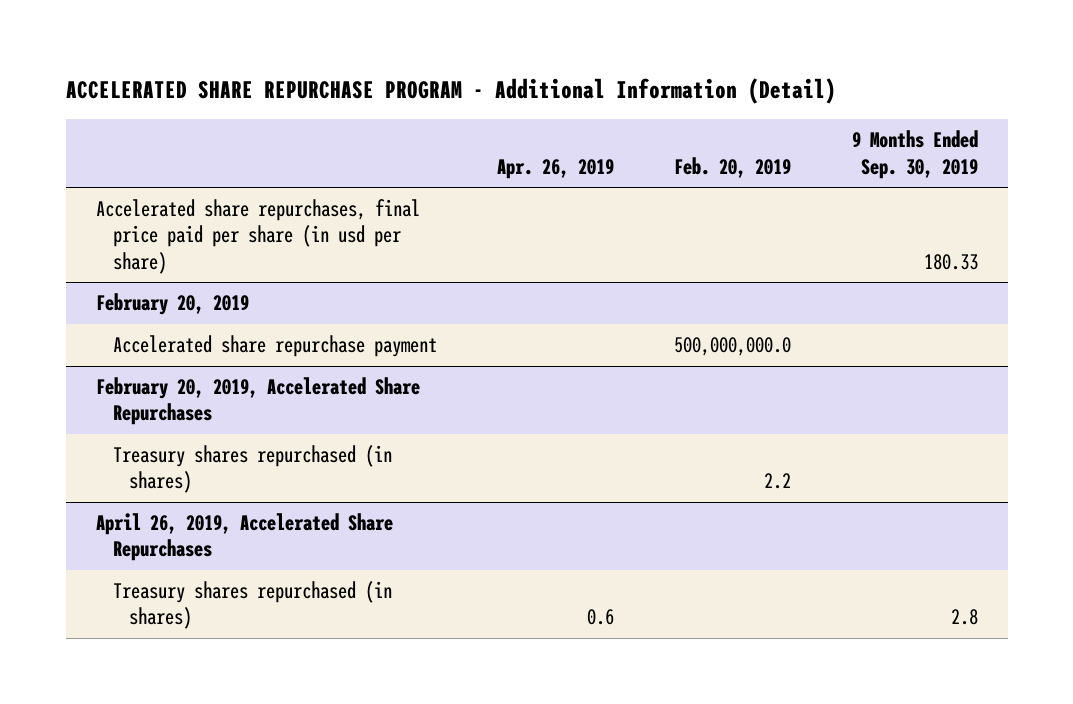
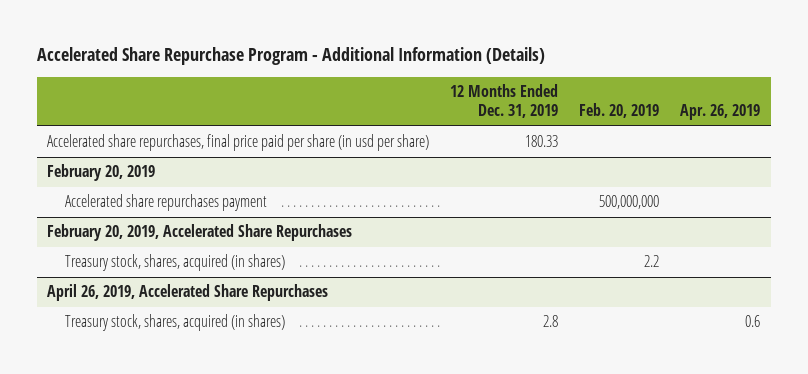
[65,78,836,105] ACCELERATED SHARE REPURCHASE PROGRAM - Additional Information (Detail) -> [37,47,546,66] Accelerated Share Repurchase Program - Additional Information (Details)
[851,130,978,179] 9 Months Ended Sep. 30, 2019 -> none
none -> [450,83,559,119] 12 Months Ended Dec. 31, 2019
[112,335,437,358] Accelerated share repurchase payment -> [64,194,267,212] Accelerated share repurchases payment
[674,337,792,357] 500,000,000.0 -> [599,195,660,210] 500,000,000
[112,445,392,494] Treasury shares repurchased (in shares) -> [64,254,285,272] Treasury stock, shares, acquired (in shares)
[112,581,392,630] Treasury shares repurchased (in shares) -> [64,314,285,332] Treasury stock, shares, acquired (in shares)

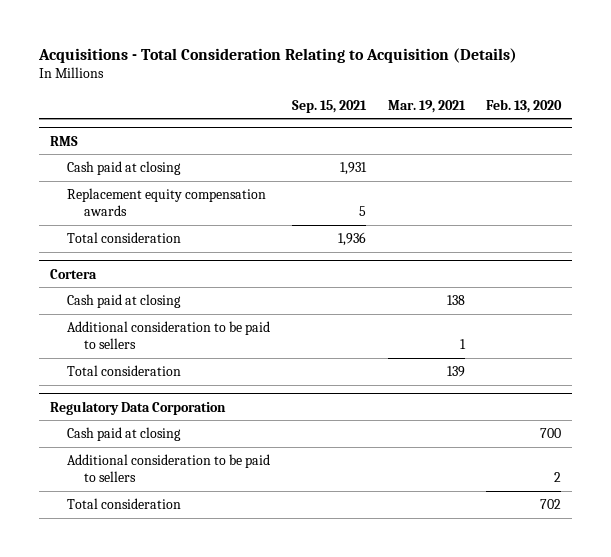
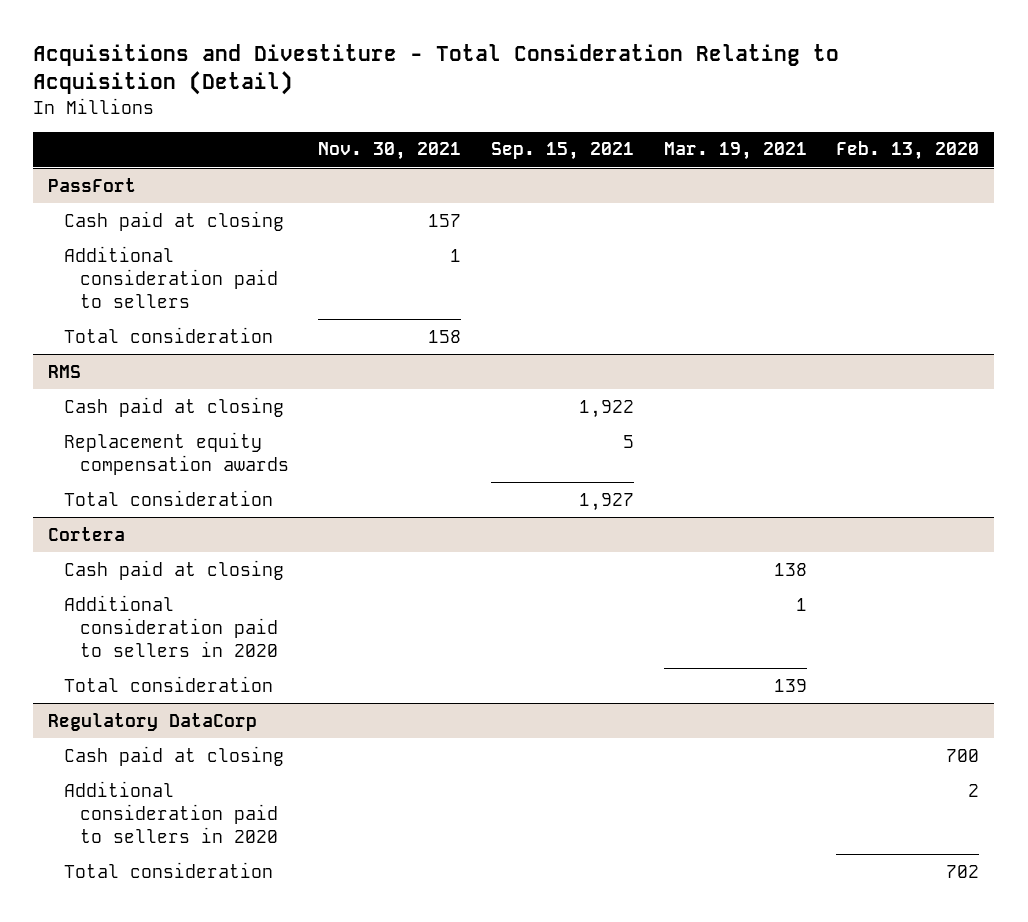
[37,47,517,63] Acquisitions - Total Consideration Relating to Acquisition (Details) -> [33,44,840,96] Acquisitions and Divestiture - Total Consideration Relating to Acquisition (Detail)
none -> [318,142,462,161] Nov. 30, 2021
none -> [48,177,137,192] PassFort
none -> [63,210,284,231] Cash paid at closing
none -> [63,245,278,308] Additional consideration paid to sellers
none -> [63,326,273,343] Total consideration
[339,161,367,175] 1,931 -> [579,399,635,418] 1,922
[337,231,366,246] 1,936 -> [579,492,635,511] 1,927
[66,320,270,350] Additional consideration to be paid to sellers -> [63,594,278,657] Additional consideration paid to sellers in 2020
[49,400,226,415] Regulatory Data Corporation -> [48,712,258,731] Regulatory DataCorp
[66,453,270,483] Additional consideration to be paid to sellers -> [63,780,278,843] Additional consideration paid to sellers in 2020

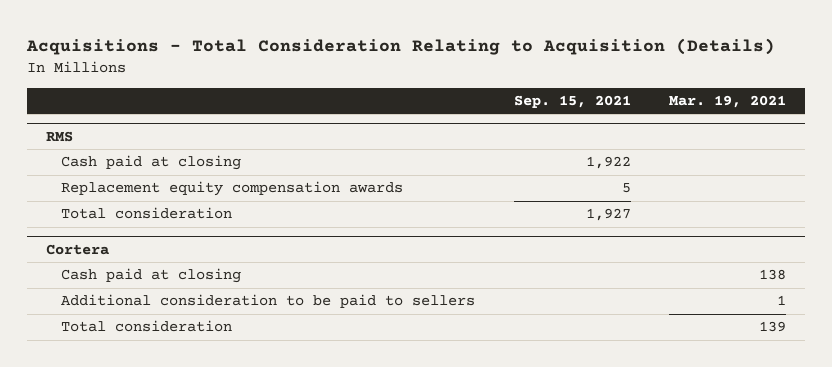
[33,44,840,96] Acquisitions and Divestiture - Total Consideration Relating to Acquisition (Detail) -> [25,38,775,56] Acquisitions - Total Consideration Relating to Acquisition (Details)
[318,142,462,161] Nov. 30, 2021 -> none
[836,141,980,161] Feb. 13, 2020 -> none
[48,177,137,192] PassFort -> none
[63,210,284,231] Cash paid at closing -> none
[63,245,278,308] Additional consideration paid to sellers -> none
[63,326,273,343] Total consideration -> none
[63,594,278,657] Additional consideration paid to sellers in 2020 -> [61,294,476,309] Additional consideration to be paid to sellers
[48,712,258,731] Regulatory DataCorp -> none
[63,745,284,766] Cash paid at closing -> none
[63,780,278,843] Additional consideration paid to sellers in 2020 -> none
[63,861,273,878] Total consideration -> none

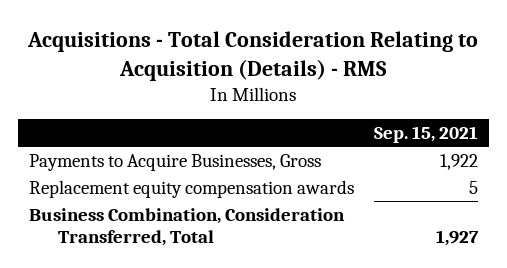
[25,38,775,56] Acquisitions - Total Consideration Relating to Acquisition (Details) -> [27,31,479,81] Acquisitions - Total Consideration Relating to Acquisition (Details) - RMS
[668,95,786,109] Mar. 19, 2021 -> none
[46,131,74,143] RMS -> none
[61,155,242,171] Cash paid at closing -> [28,153,321,171] Payments to Acquire Businesses, Gross
[46,244,110,256] Cortera -> none
[61,268,242,284] Cash paid at closing -> none
[61,294,476,309] Additional consideration to be paid to sellers -> none
[61,320,233,333] Total consideration -> none
[61,207,233,220] Total consideration -> [28,207,345,246] Business Combination, Consideration Transferred, Total

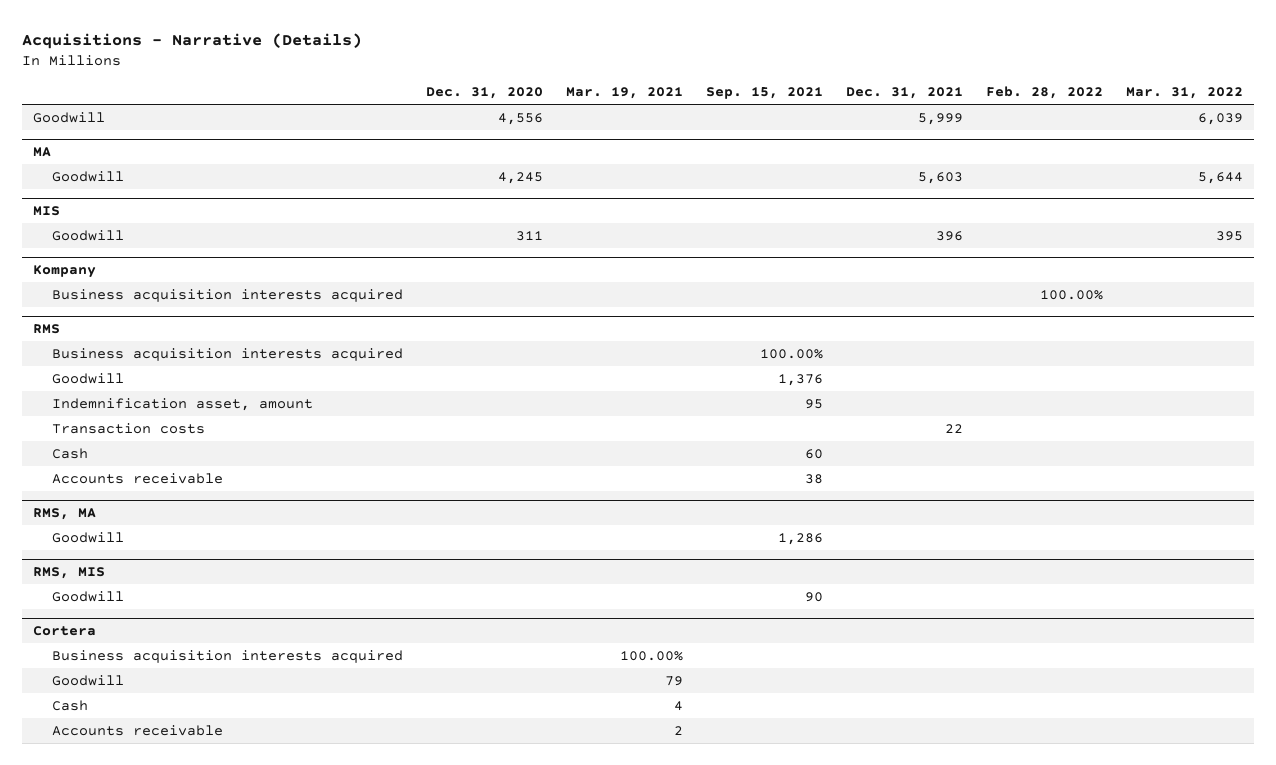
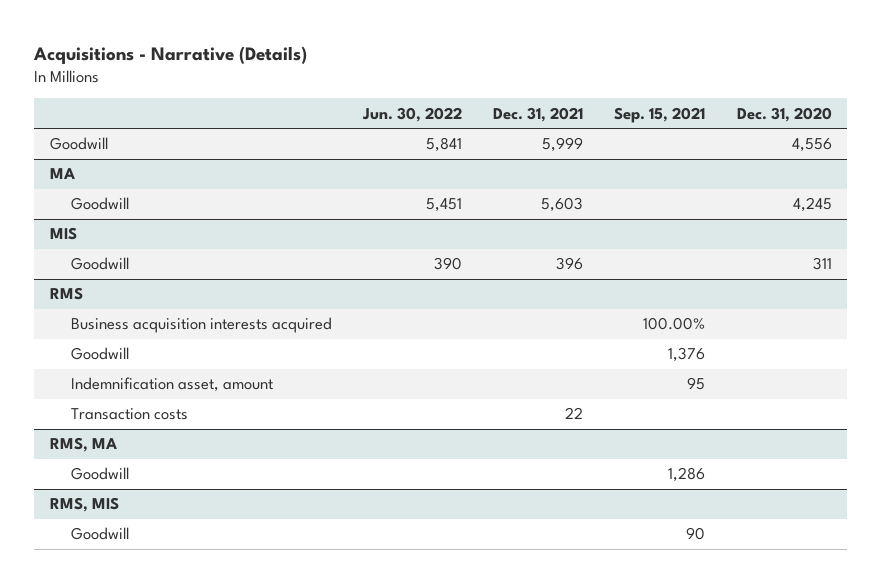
[565,87,683,100] Mar. 19, 2021 -> none
[985,86,1103,100] Feb. 28, 2022 -> none
[1125,87,1243,100] Mar. 31, 2022 -> none
none -> [361,106,462,122] Jun. 30, 2022
[33,265,97,279] Kompany -> none
[51,288,403,302] Business acquisition interests acquired -> none
[51,447,88,459] Cash -> none
[51,472,223,484] Accounts receivable -> none
[33,626,97,637] Cortera -> none
[51,649,403,663] Business acquisition interests acquired -> none
[51,674,124,686] Goodwill -> none
[51,699,88,711] Cash -> none
[51,724,223,736] Accounts receivable -> none

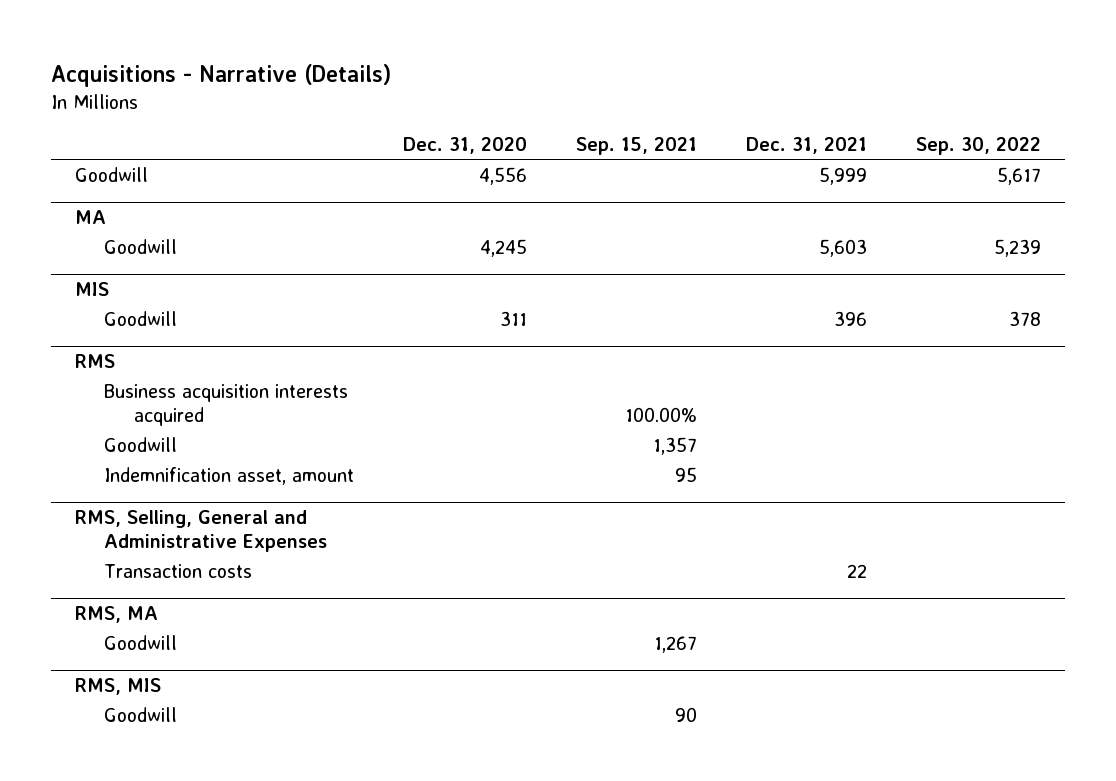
[361,106,462,122] Jun. 30, 2022 -> none
none -> [915,137,1041,156] Sep. 30, 2022
[668,347,706,363] 1,376 -> [653,436,698,455] 1,357
[70,408,188,421] Transaction costs -> none
none -> [75,509,328,553] RMS, Selling, General and Administrative Expenses
none -> [104,563,253,578] Transaction costs
[668,467,706,483] 1,286 -> [654,635,698,653] 1,267

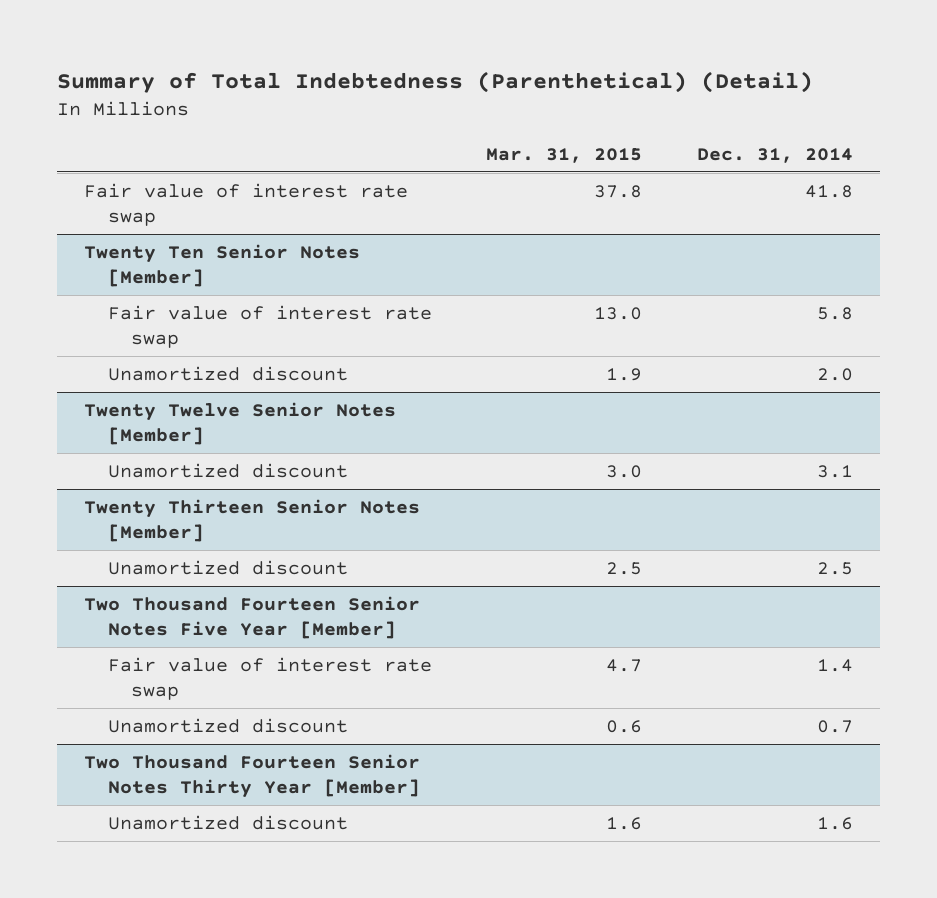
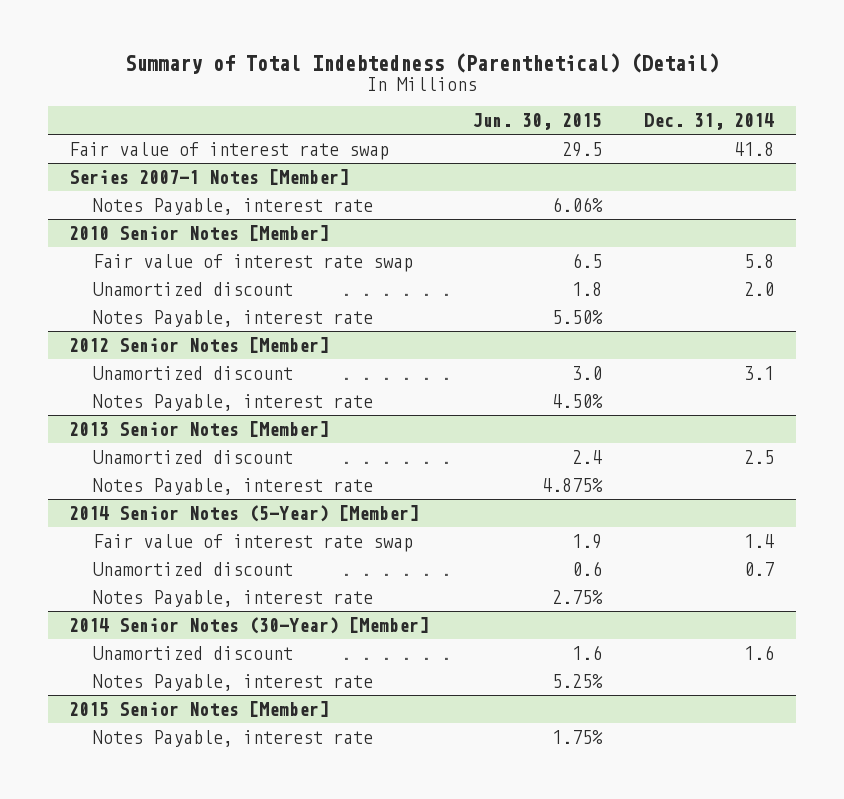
[486,147,643,163] Mar. 31, 2015 -> none
none -> [471,113,602,131] Jun. 30, 2015
none -> [69,168,350,185] Series 2007-1 Notes [Member]
none -> [92,197,373,215] Notes Payable, interest rate
[83,244,360,288] Twenty Ten Senior Notes [Member] -> [69,224,330,241] 2010 Senior Notes [Member]
none -> [92,309,373,327] Notes Payable, interest rate
[83,402,396,446] Twenty Twelve Senior Notes [Member] -> [69,336,330,353] 2012 Senior Notes [Member]
none -> [92,393,373,411] Notes Payable, interest rate
[83,499,420,543] Twenty Thirteen Senior Notes [Member] -> [69,420,330,437] 2013 Senior Notes [Member]
none -> [92,477,373,495] Notes Payable, interest rate
[83,596,420,640] Two Thousand Fourteen Senior Notes Five Year [Member] -> [69,504,420,522] 2014 Senior Notes (5-Year) [Member]
none -> [92,589,373,607] Notes Payable, interest rate
[83,754,420,799] Two Thousand Fourteen Senior Notes Thirty Year [Member] -> [69,616,430,634] 2014 Senior Notes (30-Year) [Member]
none -> [92,673,373,691] Notes Payable, interest rate
none -> [69,700,330,717] 2015 Senior Notes [Member]
none -> [92,729,373,747] Notes Payable, interest rate

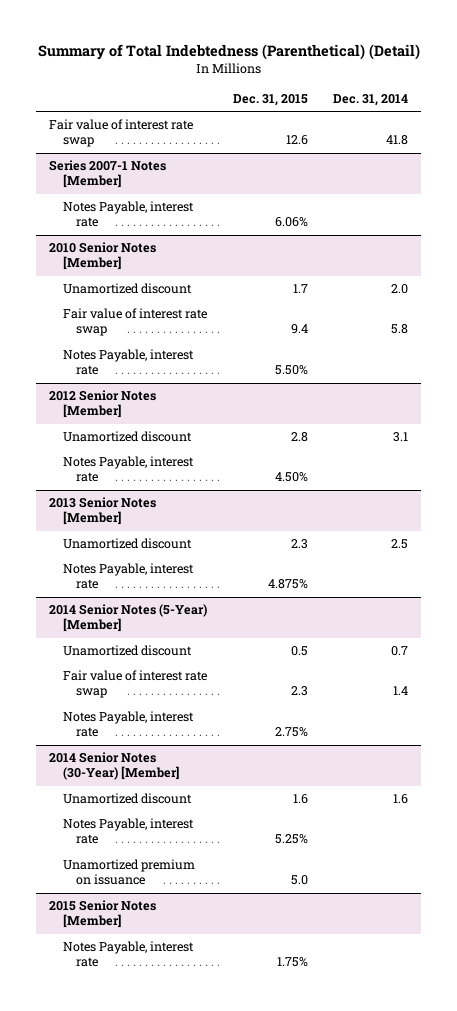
[471,113,602,131] Jun. 30, 2015 -> none
none -> [232,94,308,107] Dec. 31, 2015
[92,253,413,272] Fair value of interest rate swap -> [62,308,207,337] Fair value of interest rate swap
[92,533,413,552] Fair value of interest rate swap -> [62,670,207,699] Fair value of interest rate swap
none -> [62,859,195,886] Unamortized premium on issuance

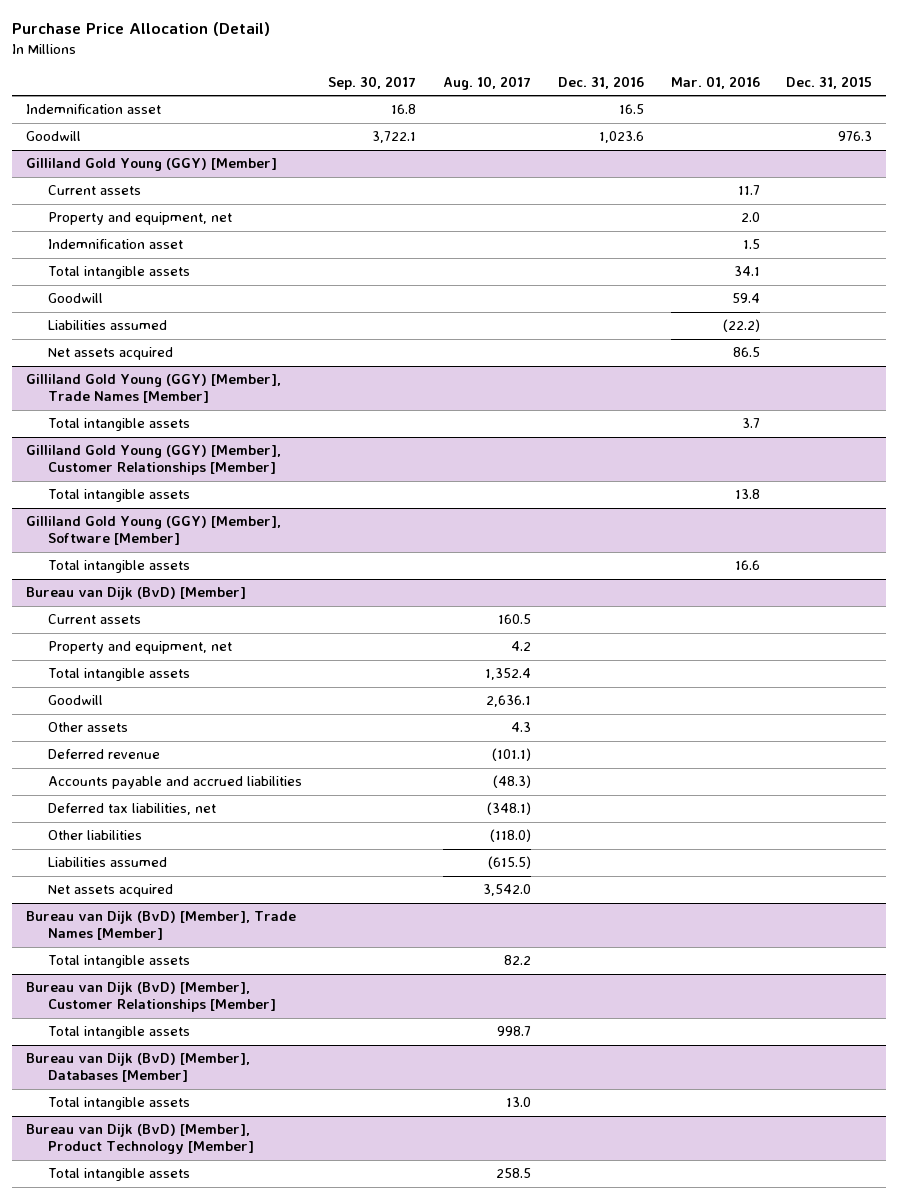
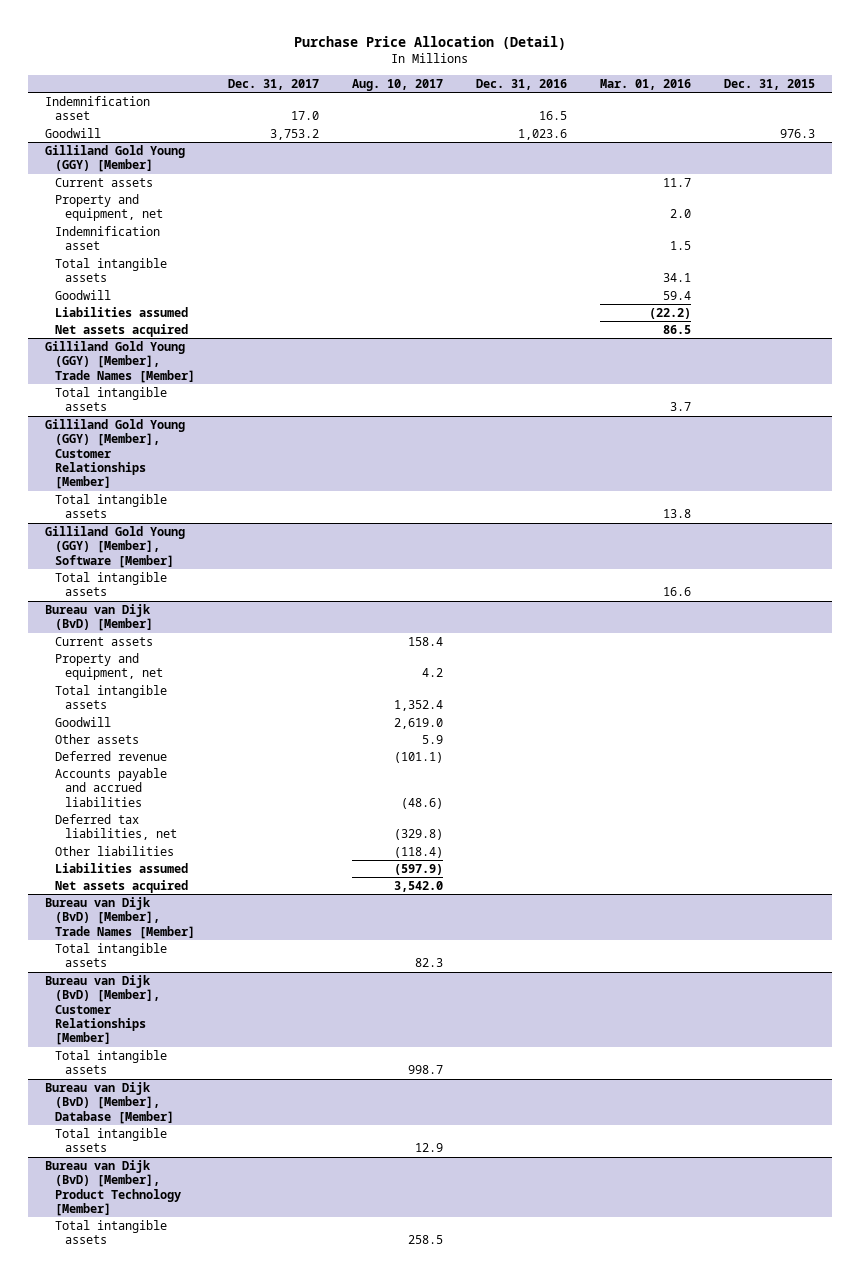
[328,75,417,90] Sep. 30, 2017 -> none
none -> [227,78,319,90] Dec. 31, 2017
[498,614,532,625] 160.5 -> [407,636,443,646] 158.4
[486,695,532,708] 2,636.1 -> [393,717,443,729] 2,619.0
[511,722,532,733] 4.3 -> [421,734,443,744] 5.9
[493,775,532,789] (48.3) -> [400,797,443,809] (48.6)
[487,802,532,816] (348.1) -> [393,829,443,841] (329.8)
[490,829,532,843] (118.0) -> [393,846,443,858] (118.4)
[488,856,532,870] (615.5) -> [393,863,443,875] (597.9)
[504,955,532,966] 82.2 -> [414,958,443,968] 82.3
[25,1053,250,1083] Bureau van Dijk (BvD) [Member], Databases [Member] -> [44,1081,174,1124] Bureau van Dijk (BvD) [Member], Database [Member]
[506,1097,532,1108] 13.0 -> [414,1143,443,1153] 12.9

